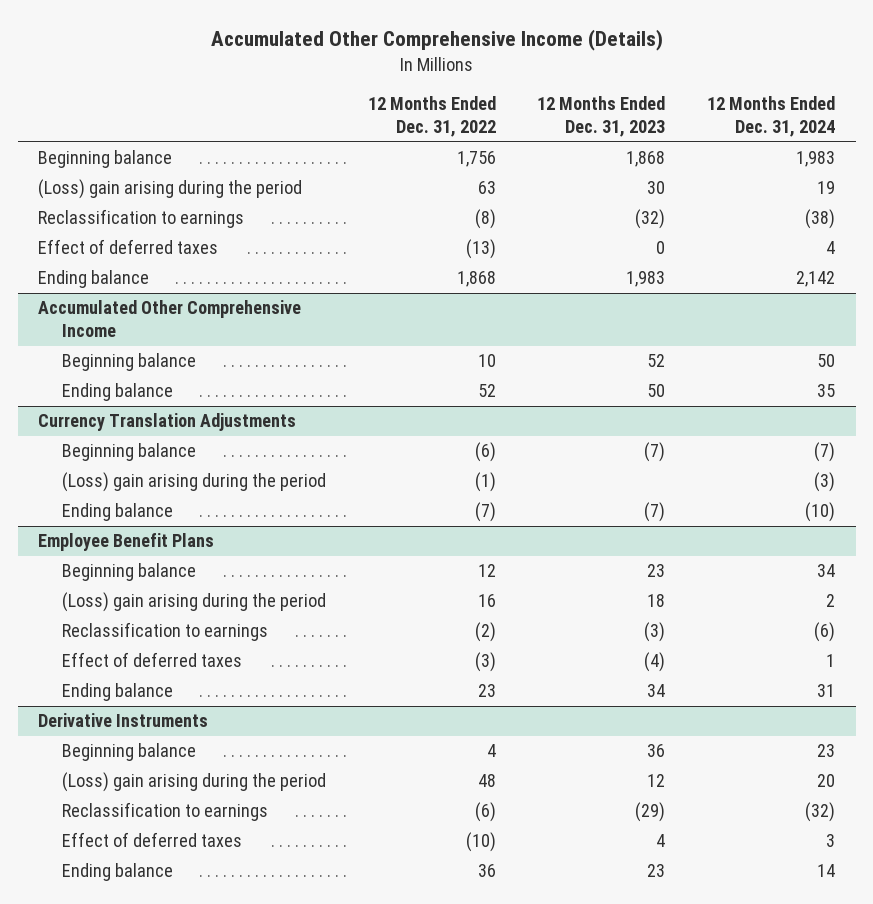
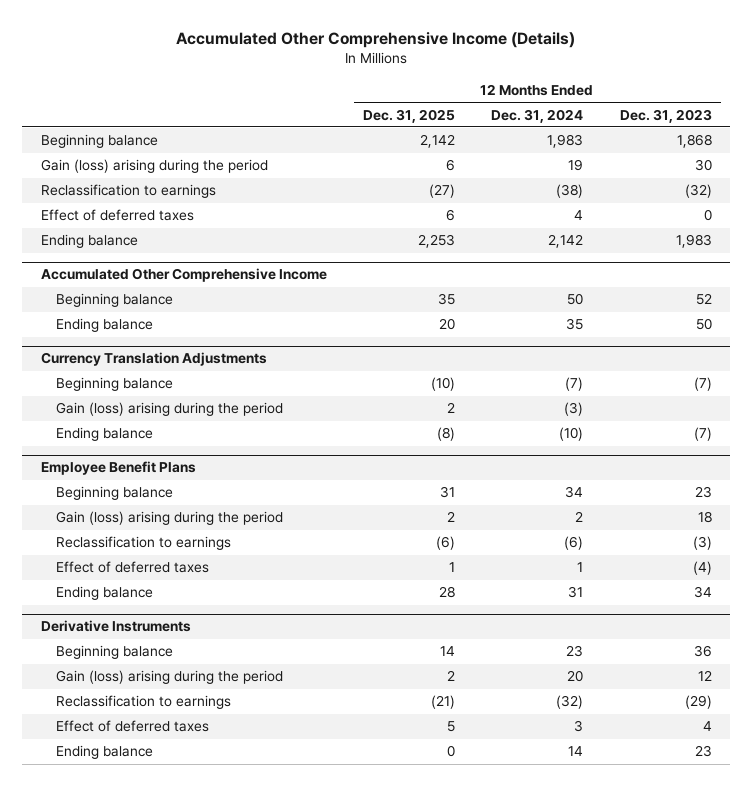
[367,96,496,138] 12 Months Ended Dec. 31, 2022 -> none
none -> [362,108,455,123] Dec. 31, 2025
[38,179,303,200] (Loss) gain arising during the period -> [40,159,268,174] Gain (loss) arising during the period
[61,472,326,493] (Loss) gain arising during the period -> [55,402,283,417] Gain (loss) arising during the period
[61,592,326,613] (Loss) gain arising during the period -> [55,511,283,526] Gain (loss) arising during the period
[61,772,326,793] (Loss) gain arising during the period -> [55,670,283,685] Gain (loss) arising during the period

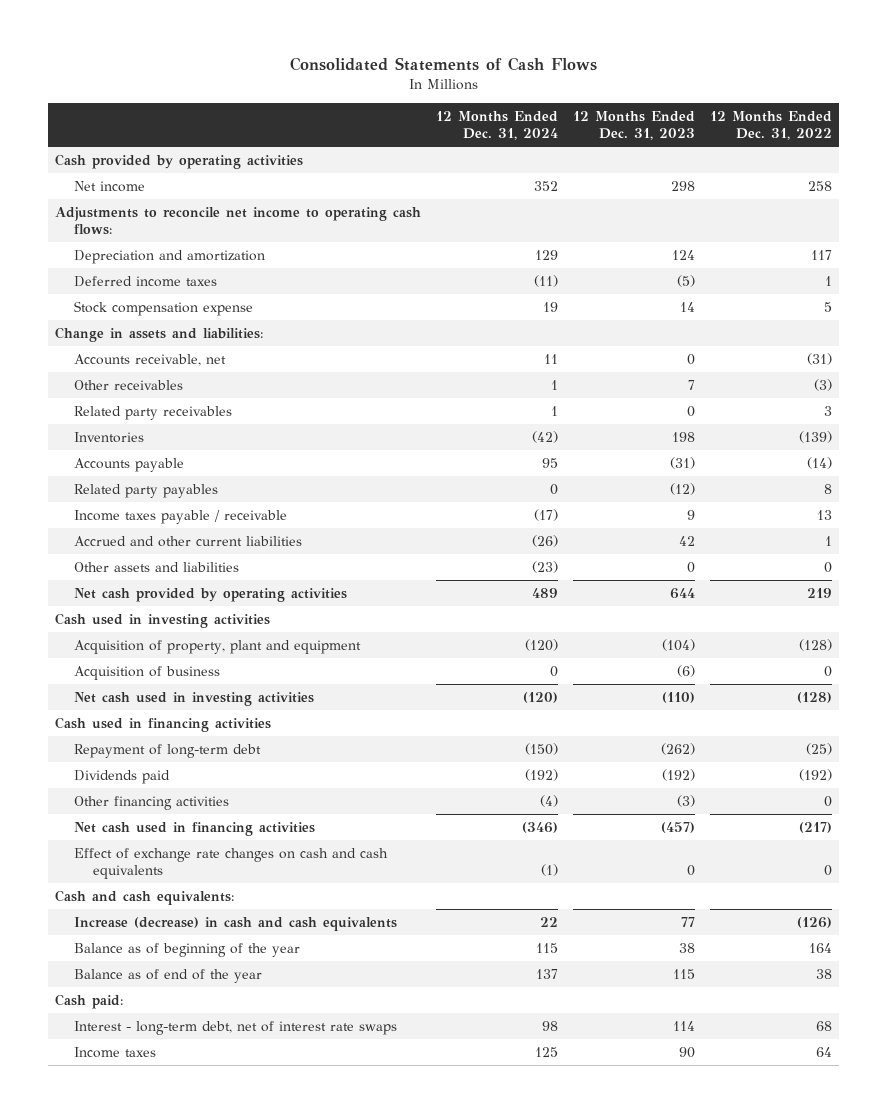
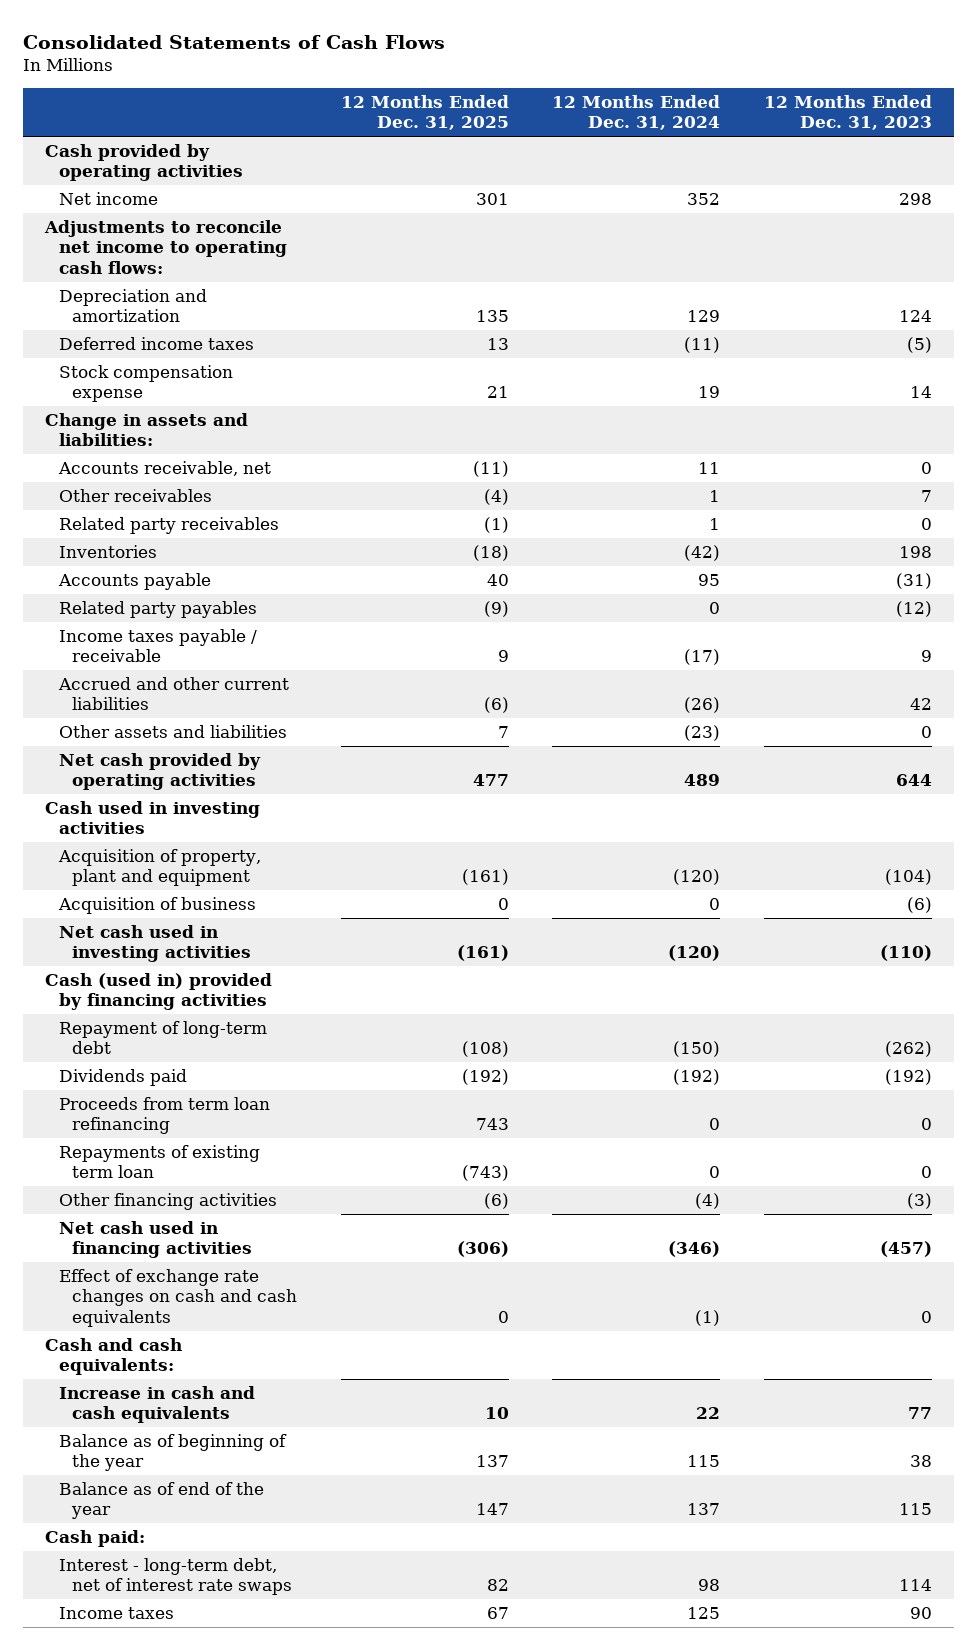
[709,111,832,140] 12 Months Ended Dec. 31, 2022 -> none
none -> [340,94,509,131] 12 Months Ended Dec. 31, 2025
[55,716,272,732] Cash used in financing activities -> [44,973,272,1011] Cash (used in) provided by financing activities
none -> [58,1097,270,1135] Proceeds from term loan refinancing
none -> [58,1145,260,1179] Repayments of existing term loan
[73,916,397,931] Increase (decrease) in cash and cash equivalents -> [58,1386,255,1424] Increase in cash and cash equivalents

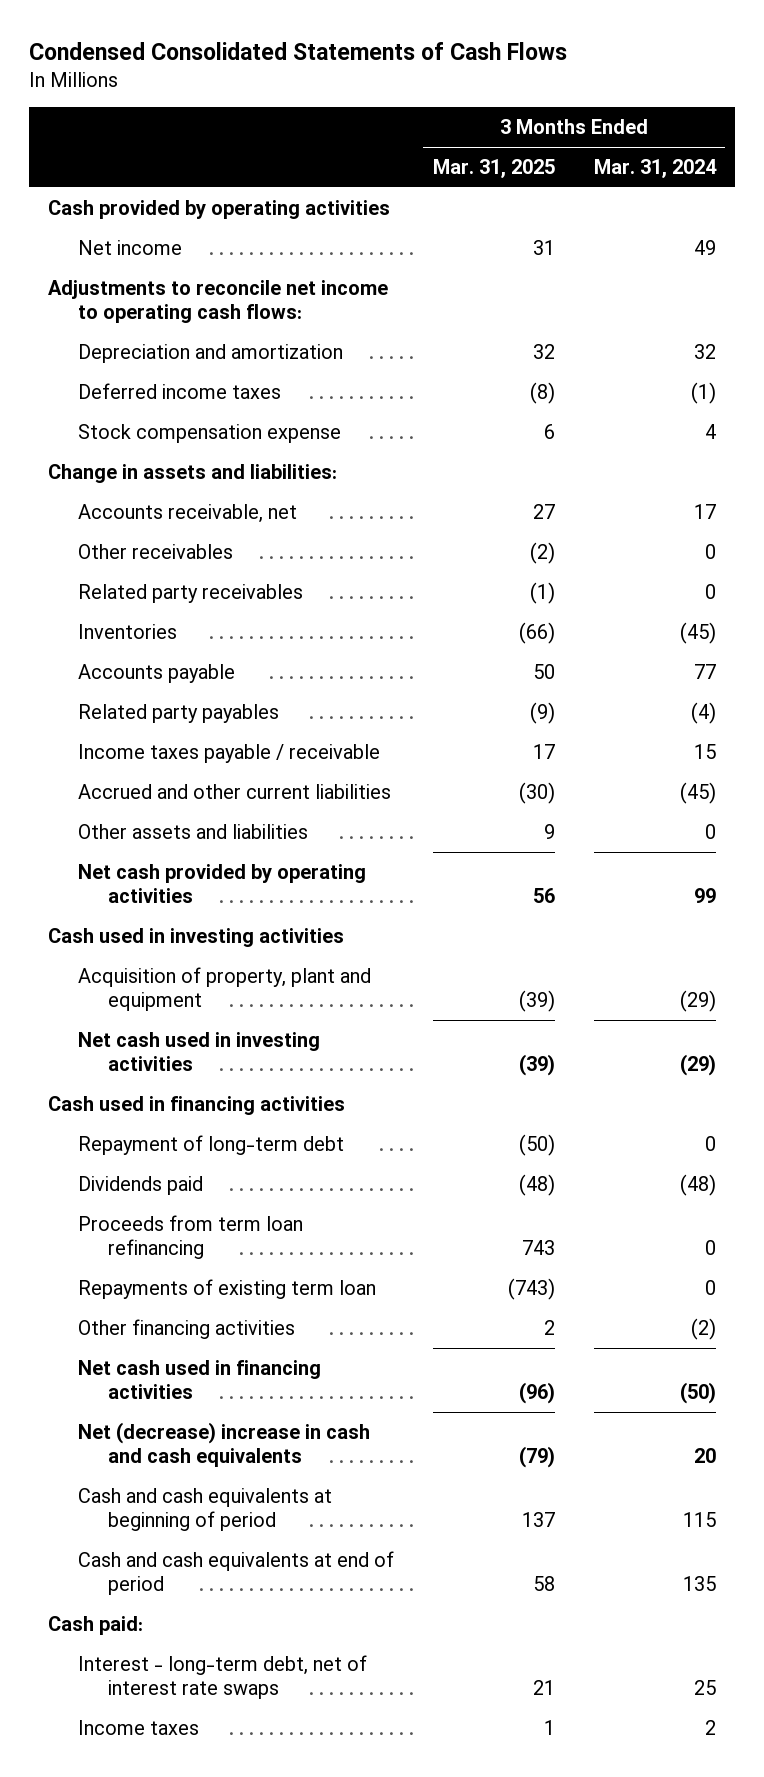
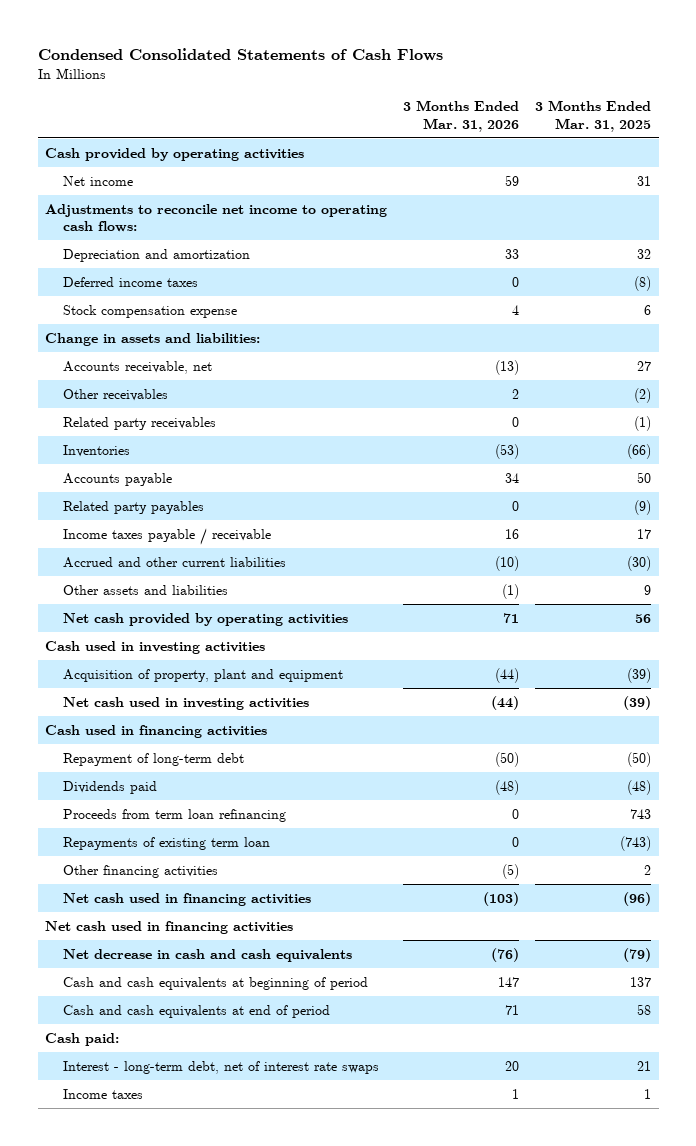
[593,159,717,179] Mar. 31, 2024 -> none
none -> [403,100,520,132] 3 Months Ended Mar. 31, 2026
none -> [45,920,294,934] Net cash used in financing activities
[78,1421,371,1467] Net (decrease) increase in cash and cash equivalents -> [63,948,353,962] Net decrease in cash and cash equivalents

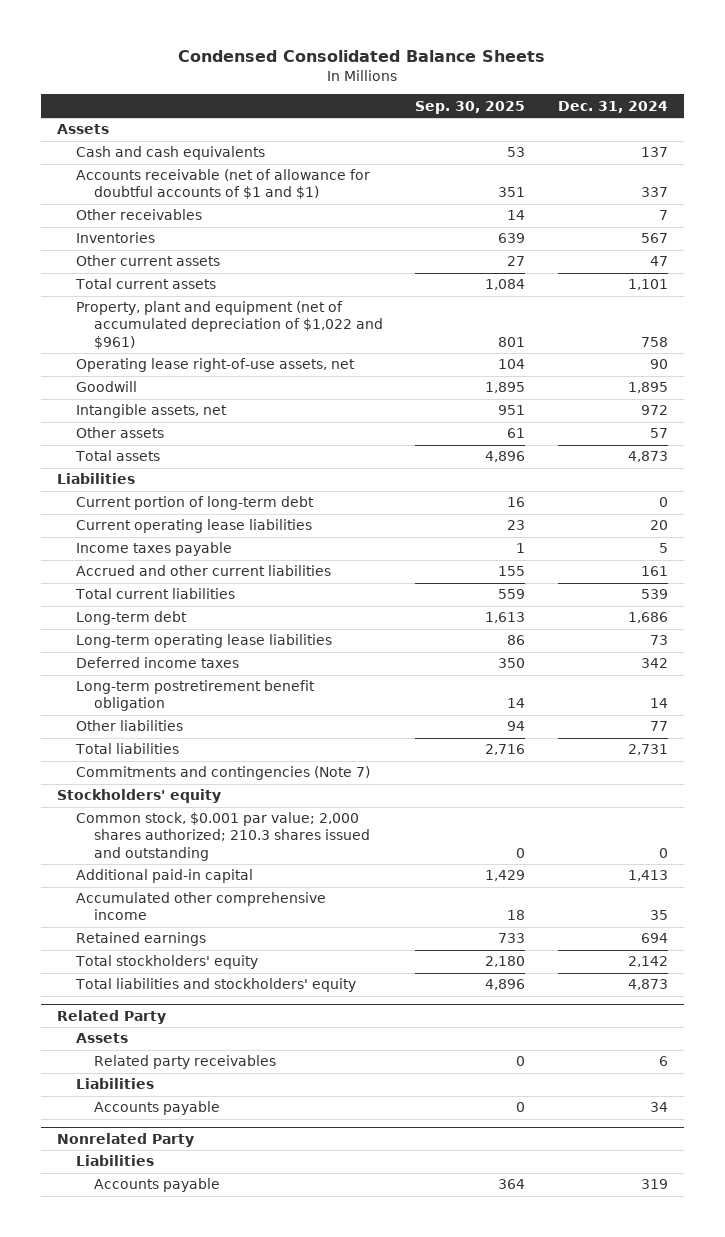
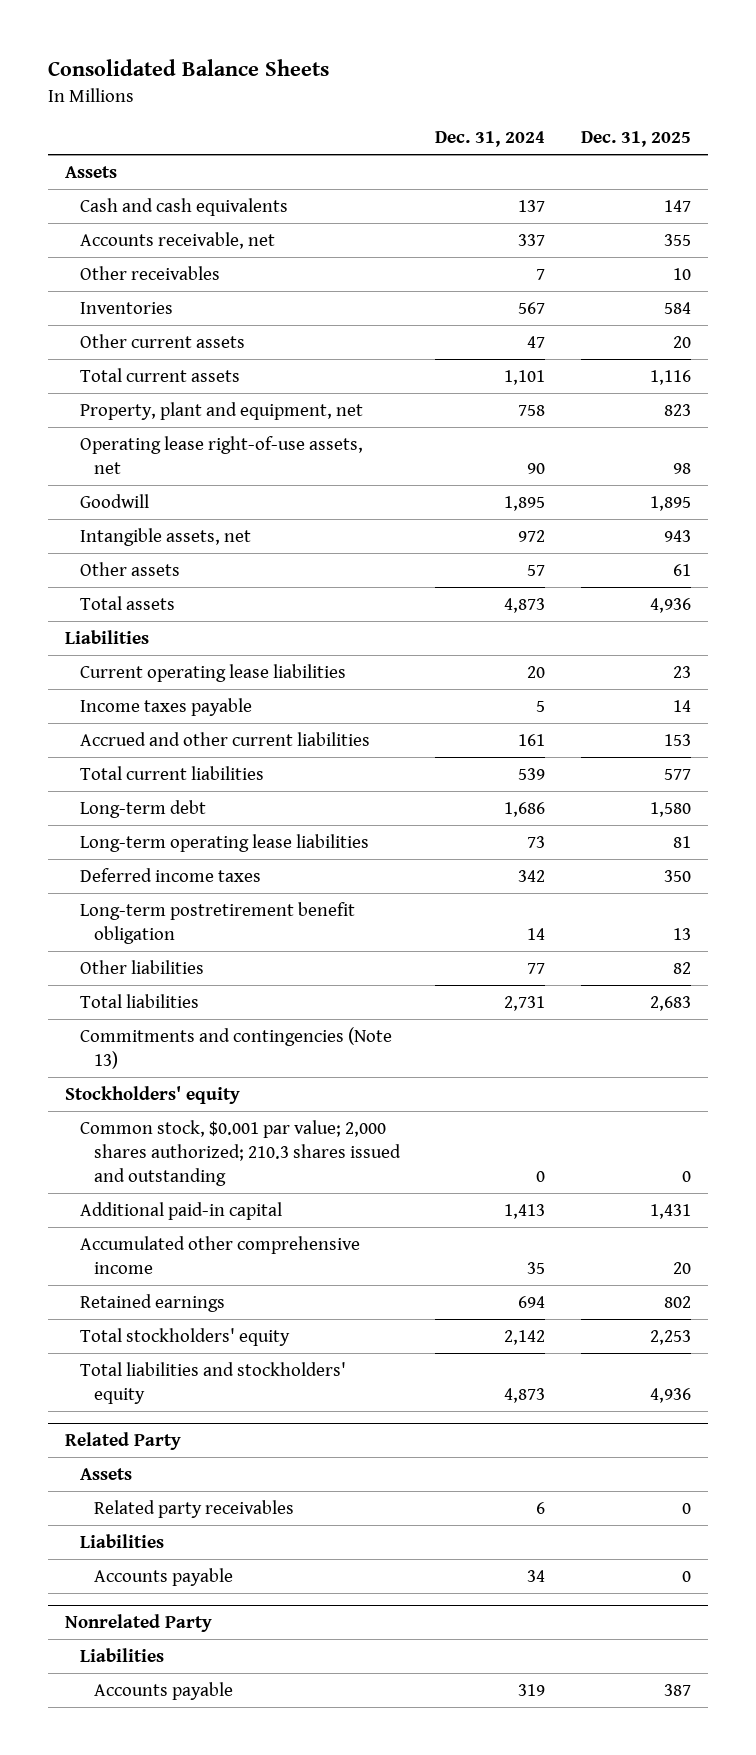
[178,50,546,63] Condensed Consolidated Balance Sheets -> [47,59,329,77] Consolidated Balance Sheets
[415,100,526,114] Sep. 30, 2025 -> none
none -> [580,131,691,148] Dec. 31, 2025
[75,169,370,200] Accounts receivable (net of allowance for doubtful accounts of $1 and $1) -> [79,231,275,249] Accounts receivable, net
[75,301,383,349] Property, plant and equipment (net of accumulated depreciation of $1,022 and $961) -> [79,401,363,420] Property, plant and equipment, net
[75,496,314,511] Current portion of long-term debt -> none
[75,766,370,781] Commitments and contingencies (Note 7) -> [79,1026,392,1069] Commitments and contingencies (Note 13)

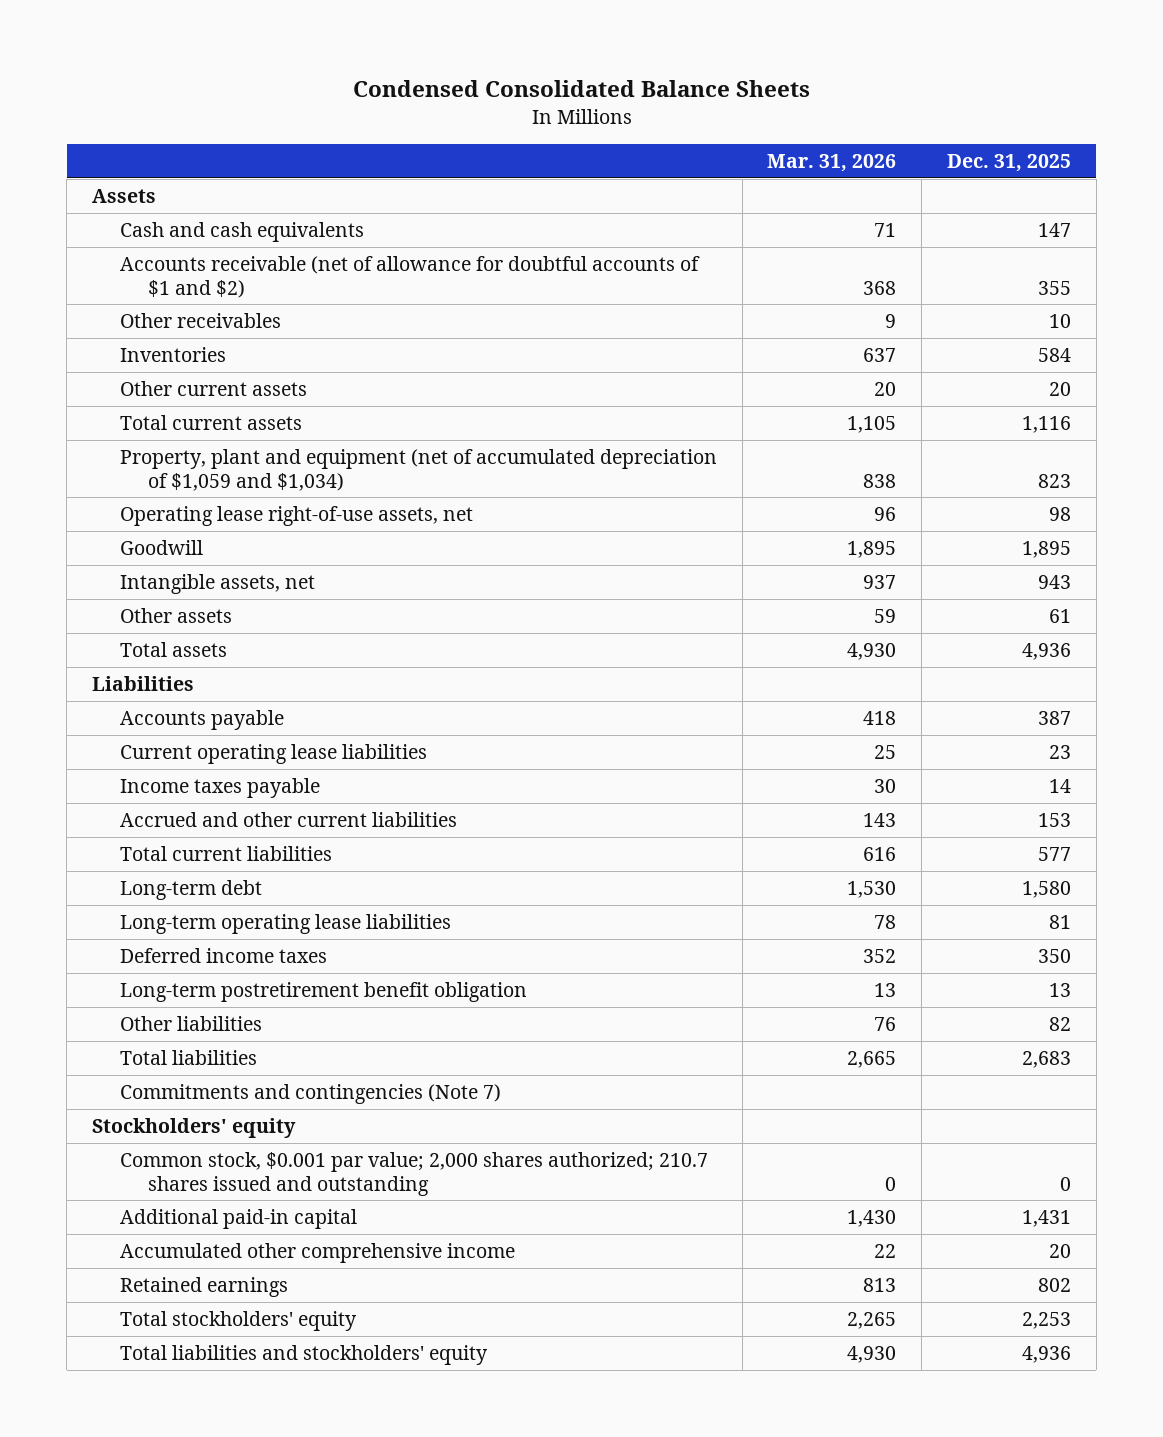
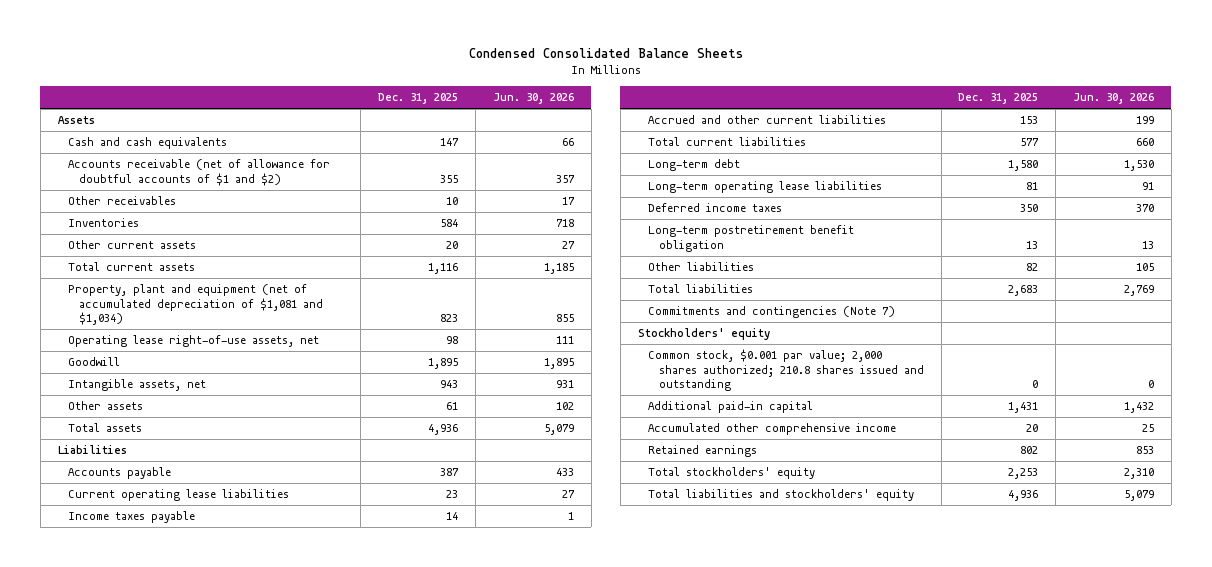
[767,153,897,172] Mar. 31, 2026 -> none
none -> [492,93,574,105] Jun. 30, 2026
[119,449,717,491] Property, plant and equipment (net of accumulated depreciation of $1,059 and $1,034) -> [68,284,323,326] Property, plant and equipment (net of accumulated depreciation of $1,081 and $1,034)
[119,1152,708,1196] Common stock, $0.001 par value; 2,000 shares authorized; 210.7 shares issued and outstanding -> [648,349,924,392] Common stock, $0.001 par value; 2,000 shares authorized; 210.8 shares issued and outstanding

